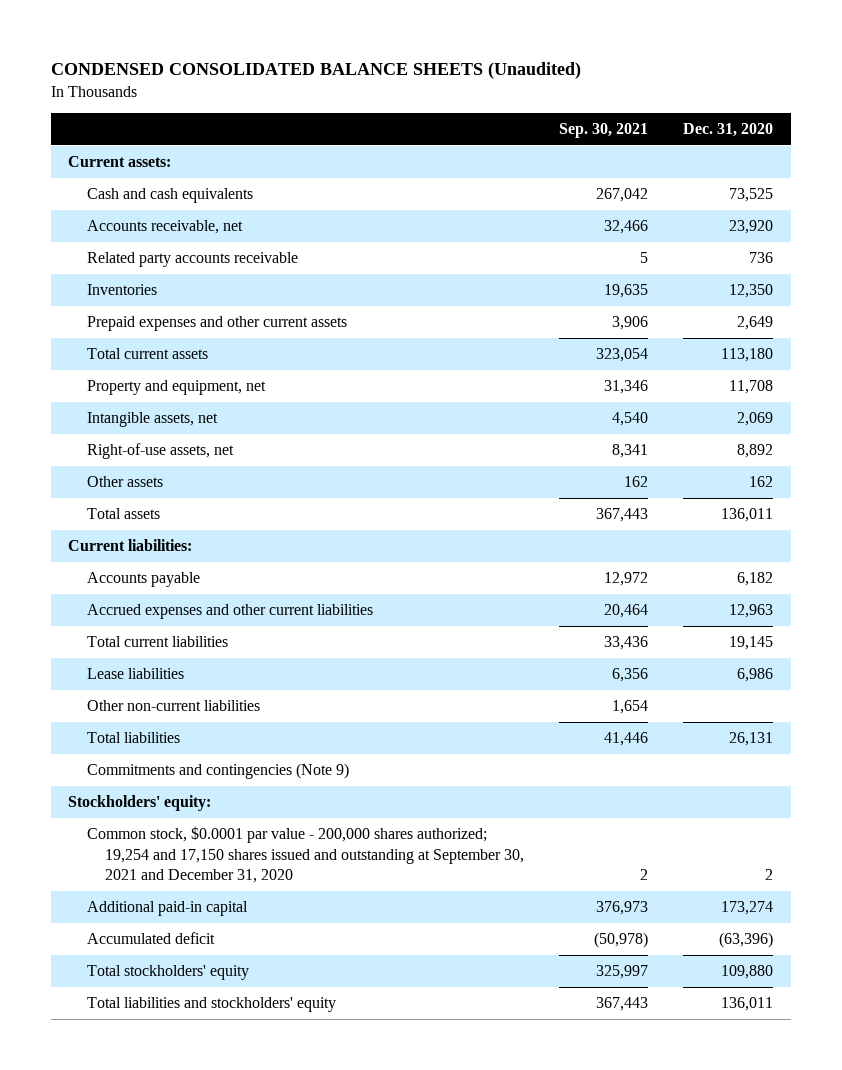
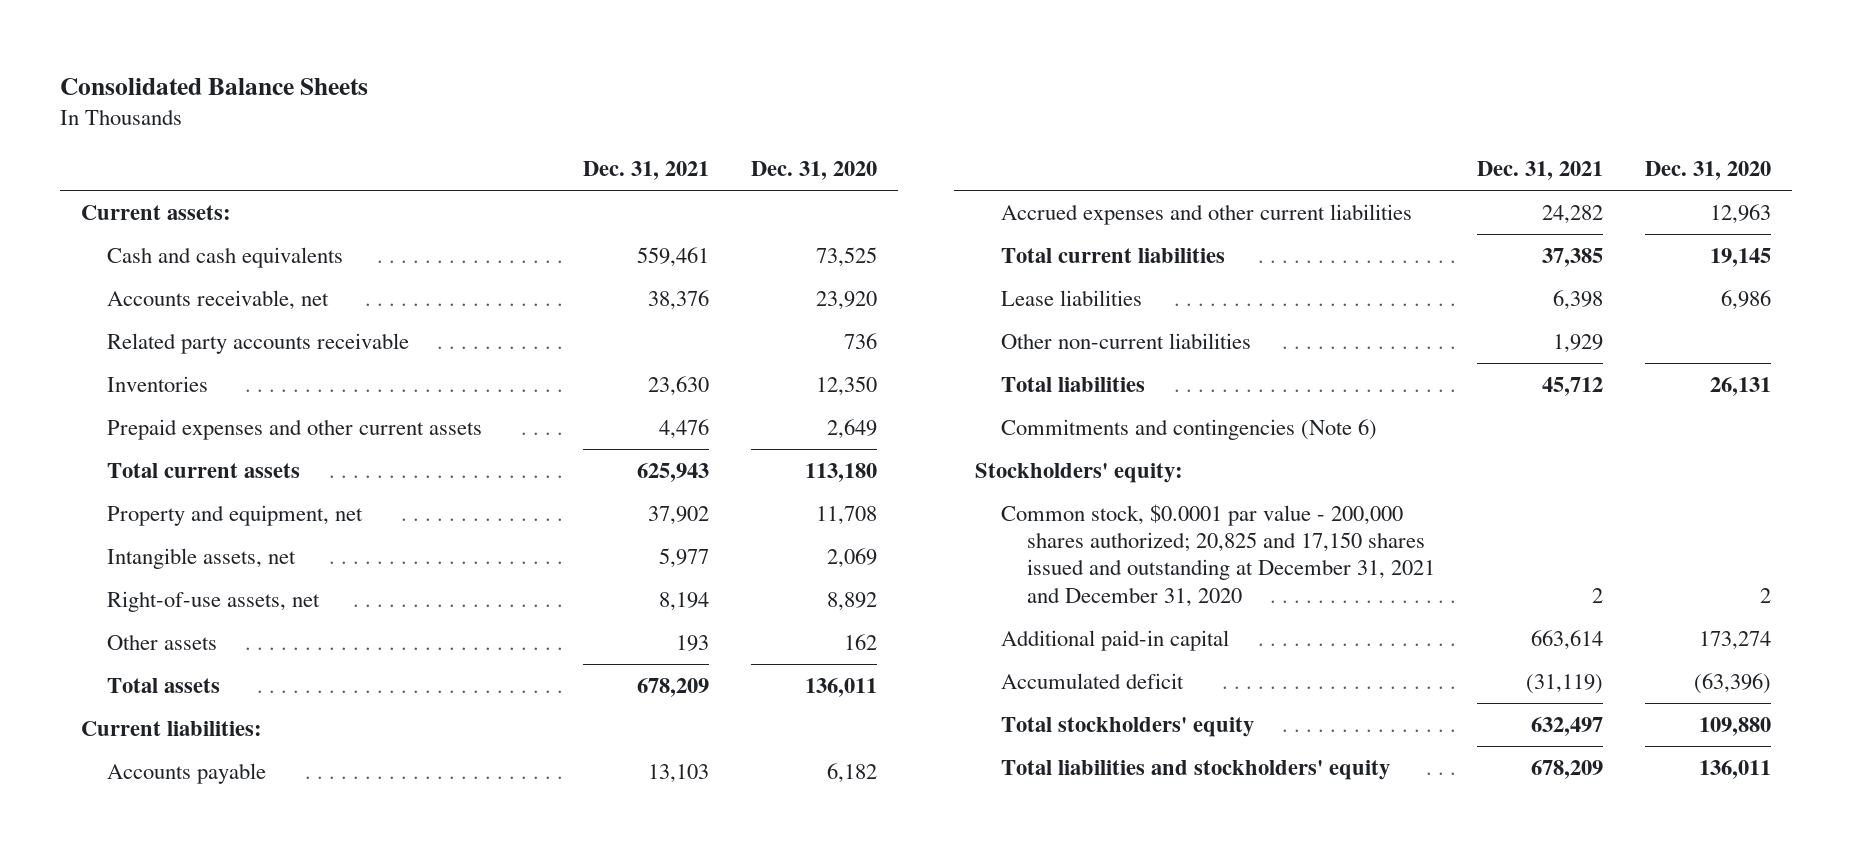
[50,62,581,80] CONDENSED CONSOLIDATED BALANCE SHEETS (Unaudited) -> [60,78,369,96] Consolidated Balance Sheets
[559,122,649,138] Sep. 30, 2021 -> none
none -> [583,161,710,181] Dec. 31, 2021
[86,763,349,780] Commitments and contingencies (Note 9) -> [1001,418,1378,440] Commitments and contingencies (Note 6)
[86,826,524,884] Common stock, $0.0001 par value - 200,000 shares authorized; 19,254 and 17,150 shares issued and outstanding at September 30, 2021 and December 31, 2020 -> [1001,503,1436,607] Common stock, $0.0001 par value - 200,000 shares authorized; 20,825 and 17,150 shares issued and outstanding at December 31, 2021 and December 31, 2020

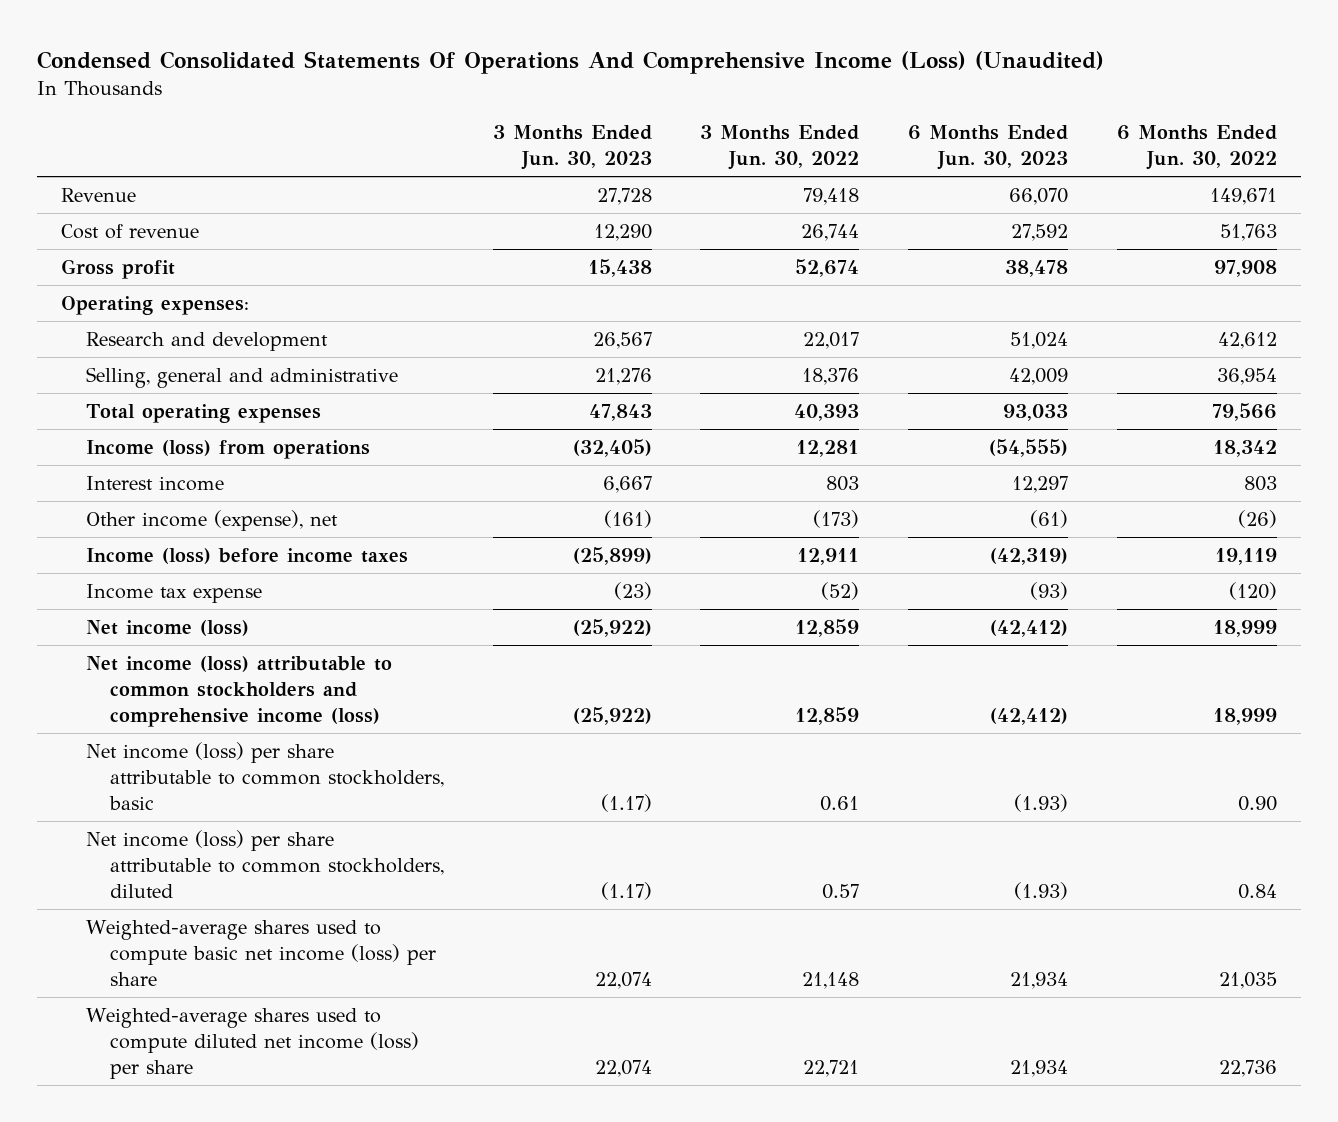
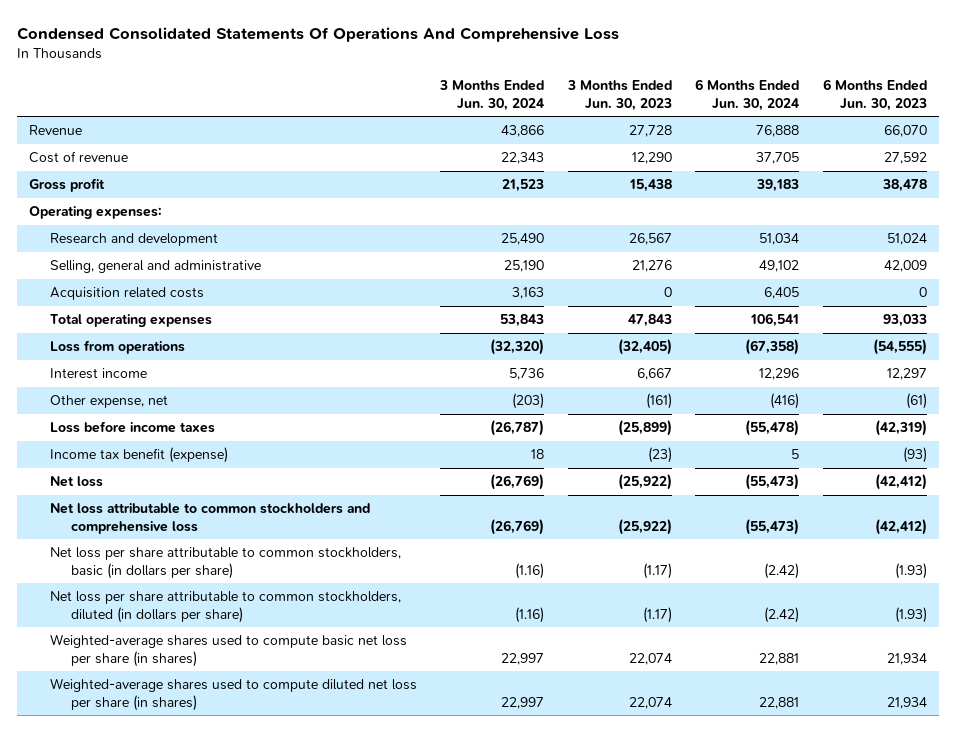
[36,50,1104,74] Condensed Consolidated Statements Of Operations And Comprehensive Income (Loss) (Unaudited) -> [17,26,620,42] Condensed Consolidated Statements Of Operations And Comprehensive Loss
[700,125,860,171] 3 Months Ended Jun. 30, 2022 -> none
[1116,125,1277,171] 6 Months Ended Jun. 30, 2022 -> none
none -> [439,80,545,111] 3 Months Ended Jun. 30, 2024
none -> [695,79,800,111] 6 Months Ended Jun. 30, 2024
none -> [49,287,204,301] Acquisition related costs
[85,439,370,459] Income (loss) from operations -> [49,340,185,355] Loss from operations
[85,509,338,531] Other income (expense), net -> [49,395,168,409] Other expense, net
[85,547,408,564] Income (loss) before income taxes -> [49,421,215,434] Loss before income taxes
[85,583,262,603] Income tax expense -> [49,447,228,464] Income tax benefit (expense)
[85,619,249,636] Net income (loss) -> [49,476,103,488] Net loss
[85,655,392,727] Net income (loss) attributable to common stockholders and comprehensive income (loss) -> [49,503,370,534] Net loss attributable to common stockholders and comprehensive loss
[85,741,445,810] Net income (loss) per share attributable to common stockholders, basic -> [49,547,401,579] Net loss per share attributable to common stockholders, basic (in dollars per share)
[85,829,445,898] Net income (loss) per share attributable to common stockholders, diluted -> [49,591,401,623] Net loss per share attributable to common stockholders, diluted (in dollars per share)
[85,919,437,986] Weighted-average shares used to compute basic net income (loss) per share -> [49,634,407,667] Weighted-average shares used to compute basic net loss per share (in shares)
[85,1007,420,1079] Weighted-average shares used to compute diluted net income (loss) per share -> [49,678,417,711] Weighted-average shares used to compute diluted net loss per share (in shares)

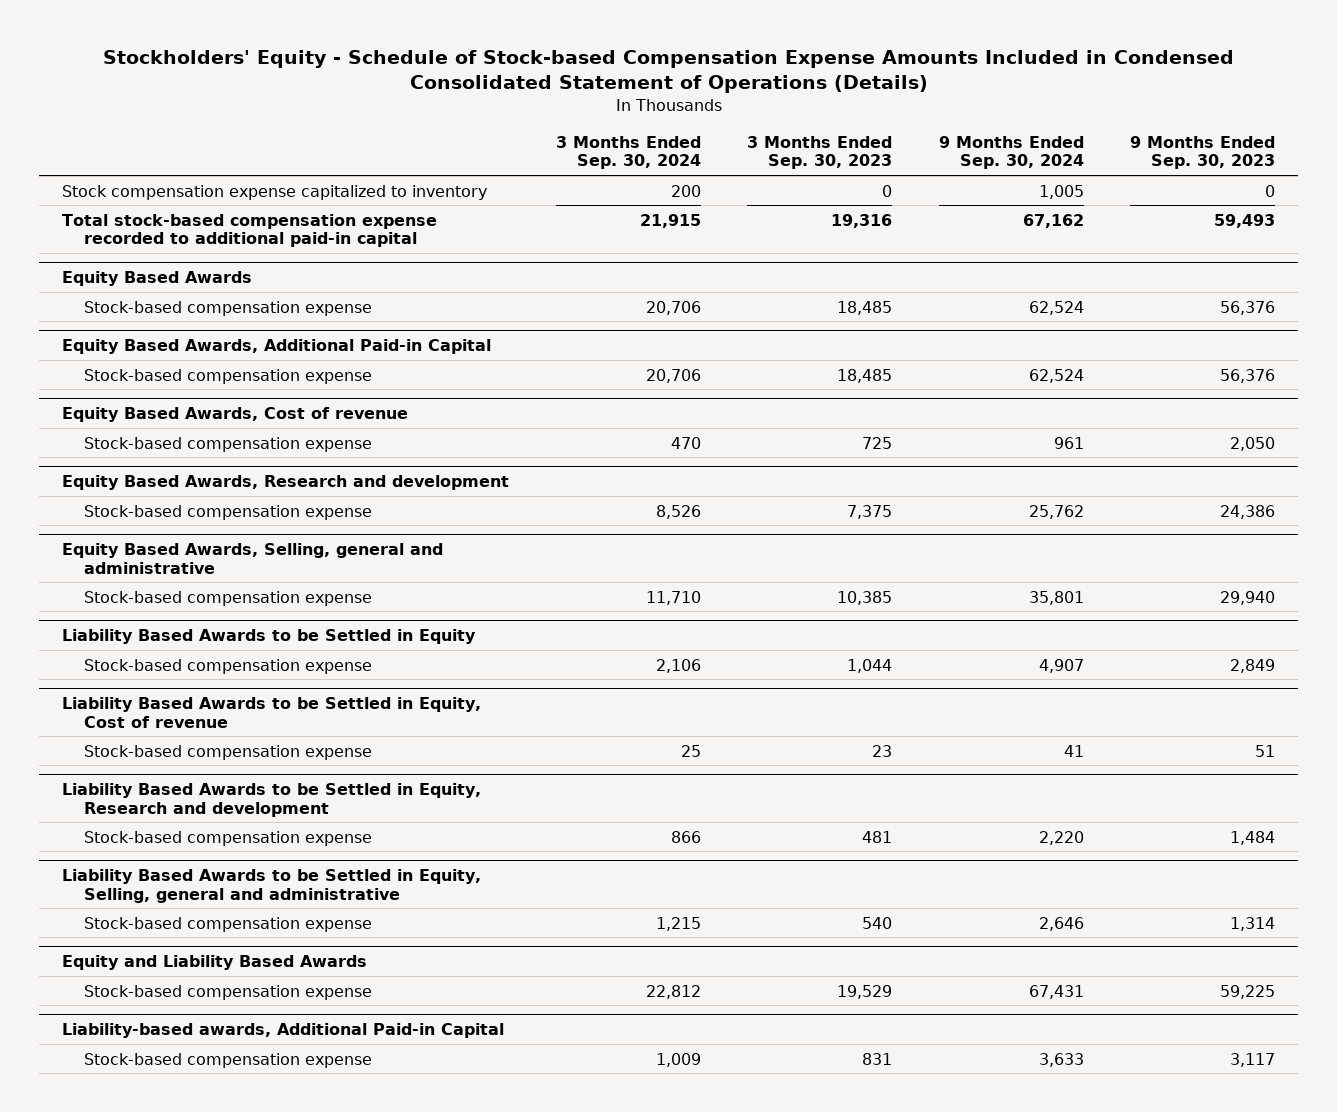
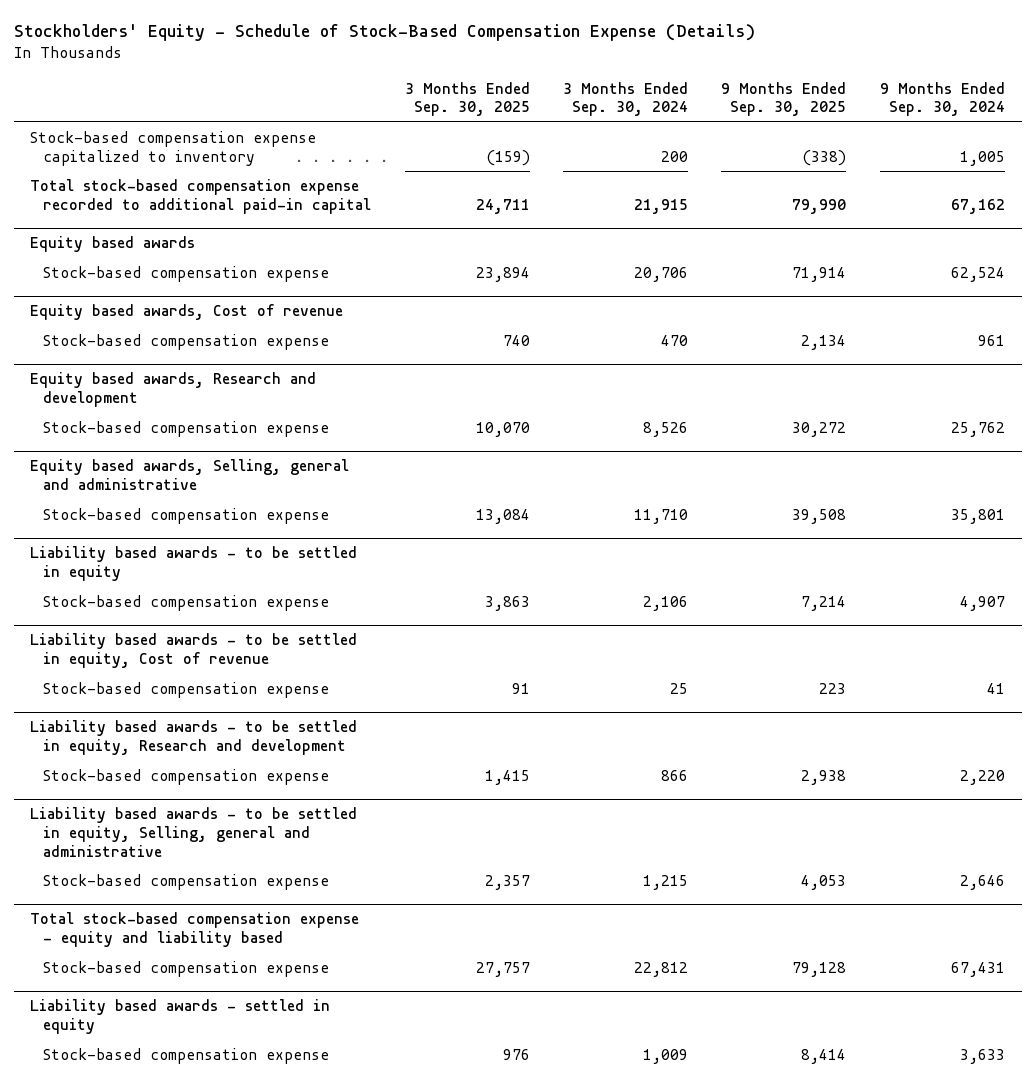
[102,49,1234,94] Stockholders' Equity - Schedule of Stock-based Compensation Expense Amounts Included in Condensed Consolidated Statement of Operations (Details) -> [13,24,755,42] Stockholders' Equity - Schedule of Stock-Based Compensation Expense (Details)
[747,135,893,170] 3 Months Ended Sep. 30, 2023 -> none
[1130,135,1276,170] 9 Months Ended Sep. 30, 2023 -> none
none -> [404,81,530,117] 3 Months Ended Sep. 30, 2025
none -> [721,81,847,117] 9 Months Ended Sep. 30, 2025
[62,184,488,200] Stock compensation expense capitalized to inventory -> [30,131,317,166] Stock-based compensation expense capitalized to inventory
[83,300,372,316] Stock-based compensation expense -> none
[62,338,492,354] Equity Based Awards, Additional Paid-in Capital -> none
[62,270,253,286] Equity Based Awards -> [30,236,196,253] Equity based awards
[62,406,409,422] Equity Based Awards, Cost of revenue -> [30,304,344,321] Equity based awards, Cost of revenue
[62,474,510,490] Equity Based Awards, Research and development -> [30,372,317,408] Equity based awards, Research and development
[62,542,444,574] Equity Based Awards, Selling, general and administrative -> [30,459,350,491] Equity based awards, Selling, general and administrative
[62,628,477,644] Liability Based Awards to be Settled in Equity -> [30,546,358,582] Liability based awards - to be settled in equity
[62,696,482,728] Liability Based Awards to be Settled in Equity, Cost of revenue -> [30,633,358,669] Liability based awards - to be settled in equity, Cost of revenue
[62,782,482,817] Liability Based Awards to be Settled in Equity, Research and development -> [30,720,358,756] Liability based awards - to be settled in equity, Research and development
[62,868,482,903] Liability Based Awards to be Settled in Equity, Selling, general and administrative -> [30,807,358,858] Liability based awards - to be settled in equity, Selling, general and administrative
[62,954,368,970] Equity and Liability Based Awards -> [30,912,360,948] Total stock-based compensation expense - equity and liability based
[62,1022,505,1038] Liability-based awards, Additional Paid-in Capital -> none
none -> [30,999,331,1035] Liability based awards - settled in equity

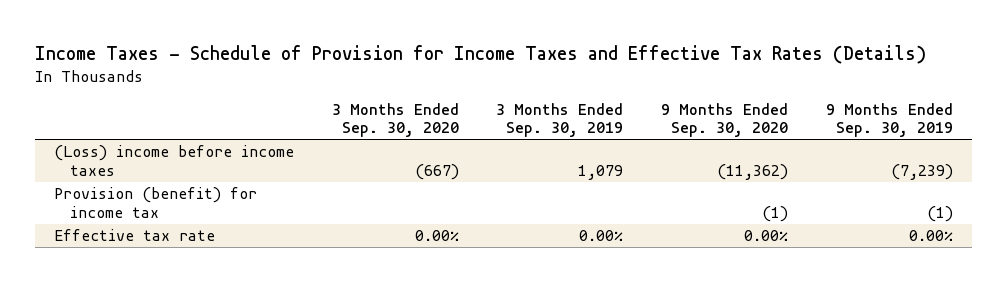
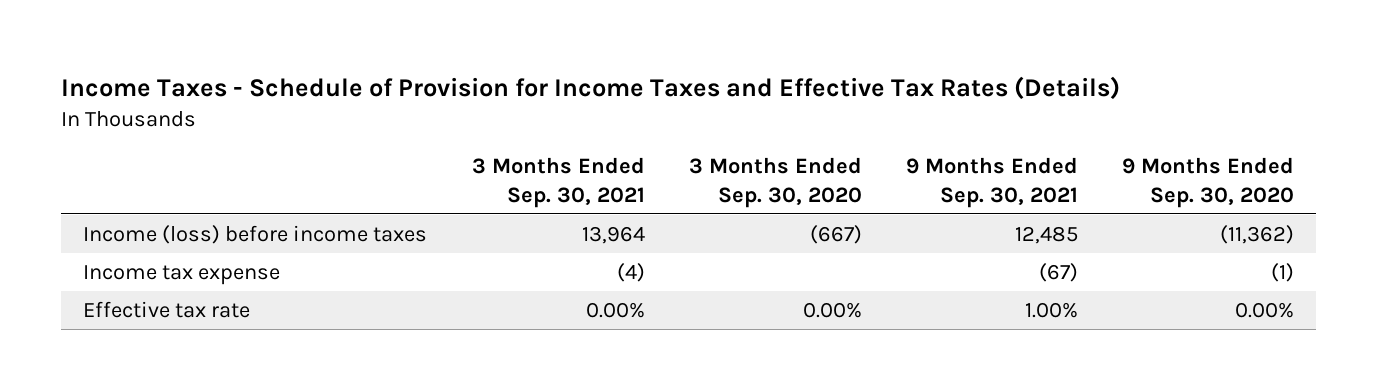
[496,102,624,138] 3 Months Ended Sep. 30, 2019 -> none
[825,102,953,138] 9 Months Ended Sep. 30, 2019 -> none
none -> [471,157,645,208] 3 Months Ended Sep. 30, 2021
none -> [906,157,1079,208] 9 Months Ended Sep. 30, 2021
[53,145,294,176] (Loss) income before income taxes -> [83,224,428,244] Income (loss) before income taxes
[53,187,257,218] Provision (benefit) for income tax -> [83,264,281,285] Income tax expense

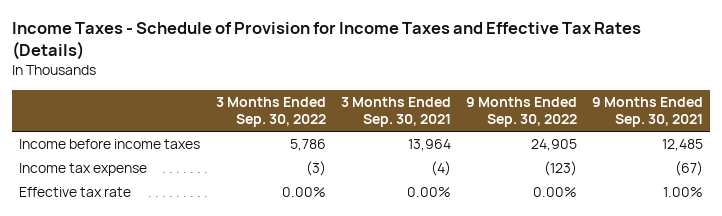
[688,157,862,208] 3 Months Ended Sep. 30, 2020 -> none
[1122,157,1295,208] 9 Months Ended Sep. 30, 2020 -> none
none -> [215,96,326,128] 3 Months Ended Sep. 30, 2022
none -> [465,96,577,128] 9 Months Ended Sep. 30, 2022
[83,224,428,244] Income (loss) before income taxes -> [19,139,201,150] Income before income taxes

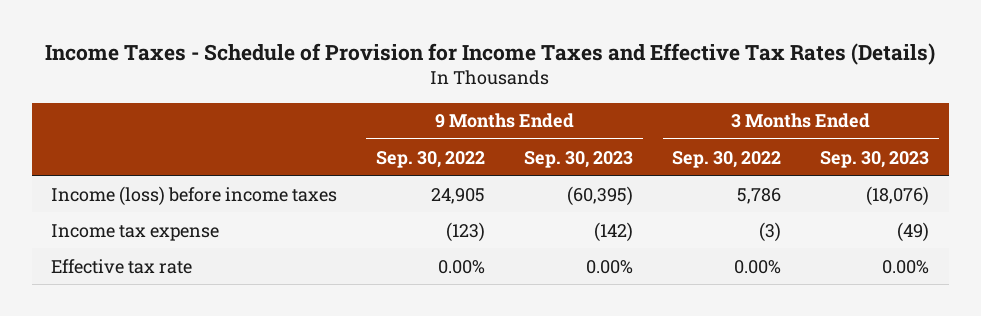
[340,96,451,128] 3 Months Ended Sep. 30, 2021 -> none
[591,96,703,128] 9 Months Ended Sep. 30, 2021 -> none
none -> [524,150,634,168] Sep. 30, 2023
none -> [820,150,930,168] Sep. 30, 2023
[19,139,201,150] Income before income taxes -> [51,185,338,206] Income (loss) before income taxes

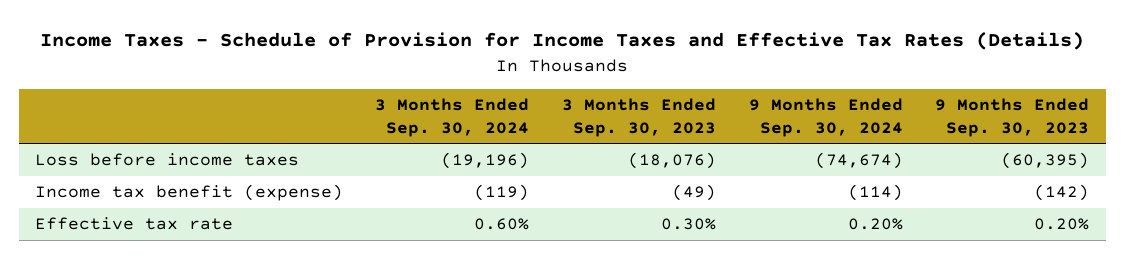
[376,150,486,168] Sep. 30, 2022 -> none
[672,150,782,168] Sep. 30, 2022 -> none
none -> [375,97,530,137] 3 Months Ended Sep. 30, 2024
none -> [748,97,903,137] 9 Months Ended Sep. 30, 2024
[51,185,338,206] Income (loss) before income taxes -> [34,153,299,167] Loss before income taxes
[51,223,220,241] Income tax expense -> [34,184,343,202] Income tax benefit (expense)
[586,259,634,274] 0.00% -> [1034,218,1090,231] 0.20%
[882,259,930,274] 0.00% -> [661,218,717,231] 0.30%

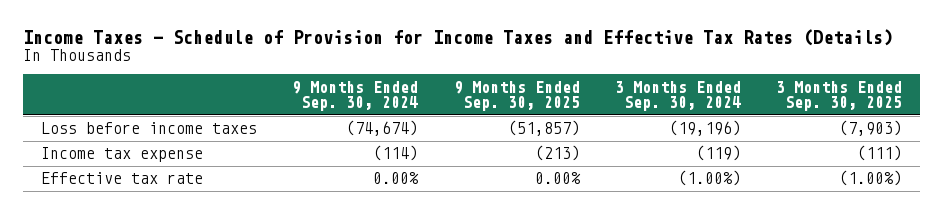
[562,97,717,137] 3 Months Ended Sep. 30, 2023 -> none
[935,97,1090,137] 9 Months Ended Sep. 30, 2023 -> none
none -> [453,80,580,112] 9 Months Ended Sep. 30, 2025
none -> [776,80,903,112] 3 Months Ended Sep. 30, 2025
[34,184,343,202] Income tax benefit (expense) -> [41,147,204,163] Income tax expense
[474,218,530,231] 0.60% -> [678,170,742,187] (1.00%)
[847,218,903,231] 0.20% -> [373,172,420,185] 0.00%

